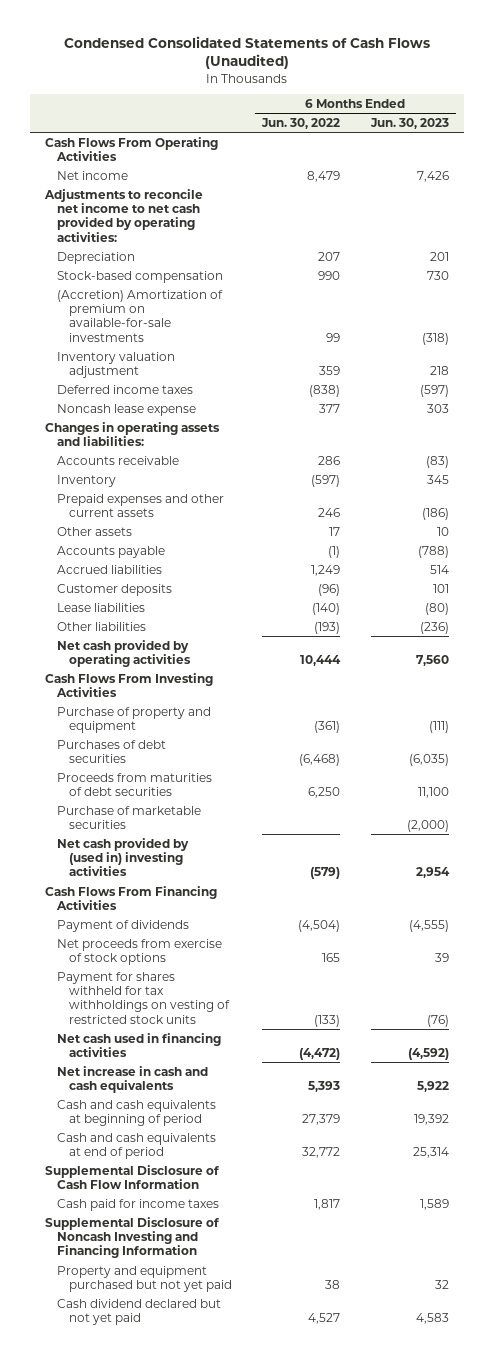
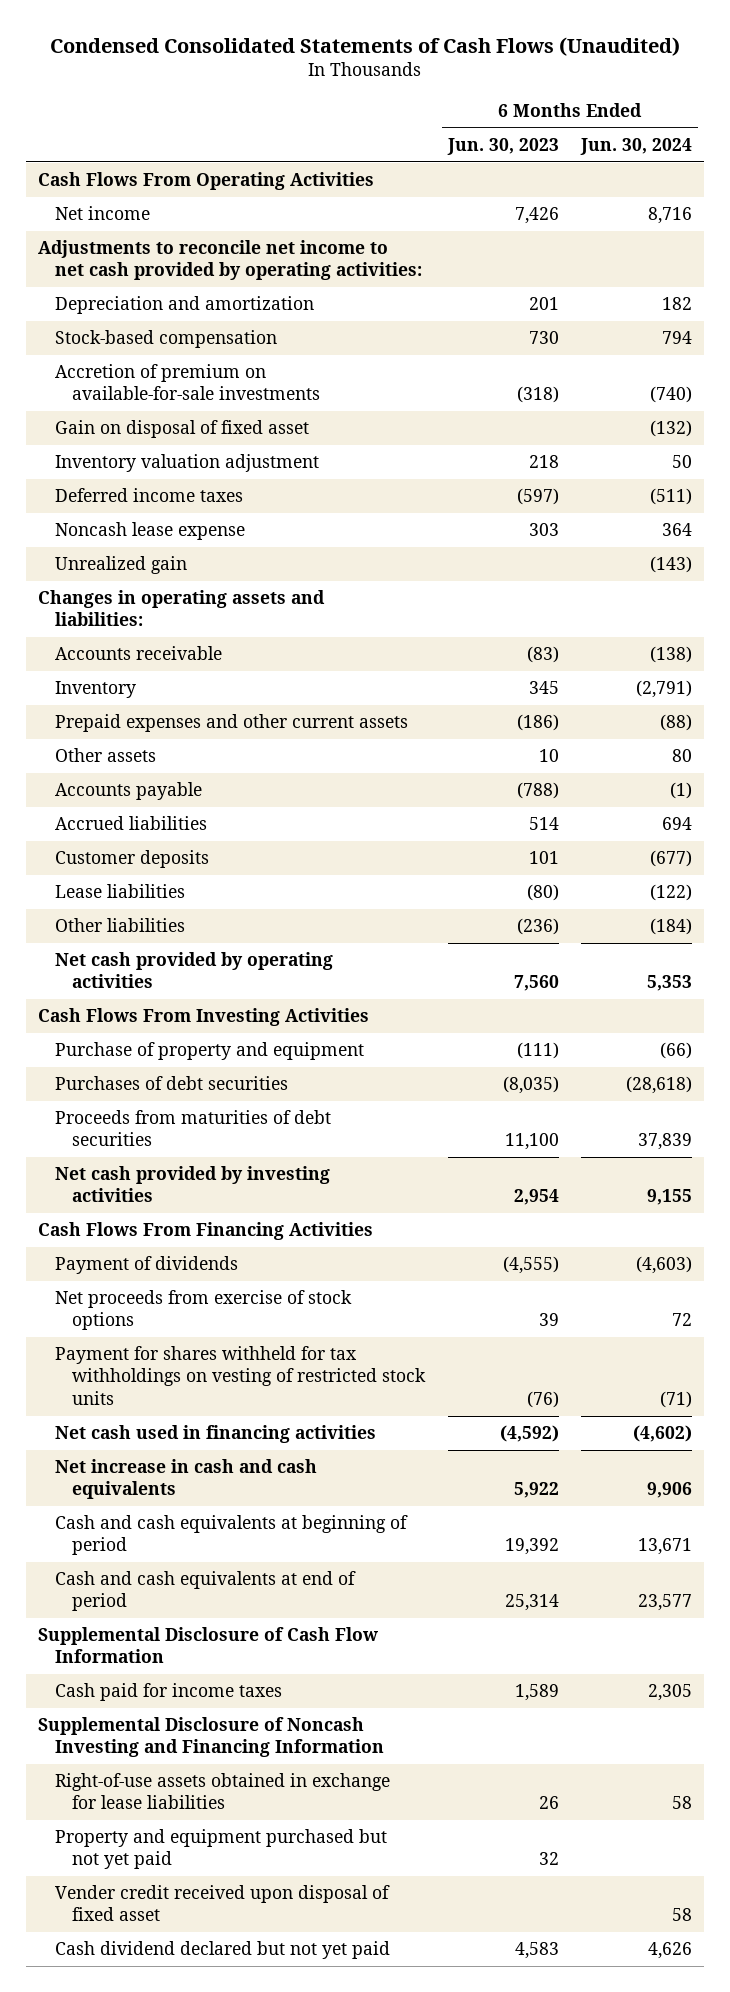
[261,117,341,129] Jun. 30, 2022 -> none
none -> [580,138,693,156] Jun. 30, 2024
[56,251,135,264] Depreciation -> none
none -> [54,296,314,315] Depreciation and amortization
[56,289,223,342] (Accretion) Amortization of premium on available-for-sale investments -> [54,364,320,401] Accretion of premium on available-for-sale investments
none -> [54,420,309,439] Gain on disposal of fixed asset
none -> [54,556,187,575] Unrealized gain
[408,753,449,766] (6,035) -> [502,1076,559,1095] (8,035)
[56,805,201,829] Purchase of marketable securities -> none
[56,837,189,877] Net cash provided by (used in) investing activities -> [54,1166,330,1203] Net cash provided by investing activities
none -> [54,1773,390,1810] Right-of-use assets obtained in exchange for lease liabilities
none -> [54,1885,390,1922] Vender credit received upon disposal of fixed asset

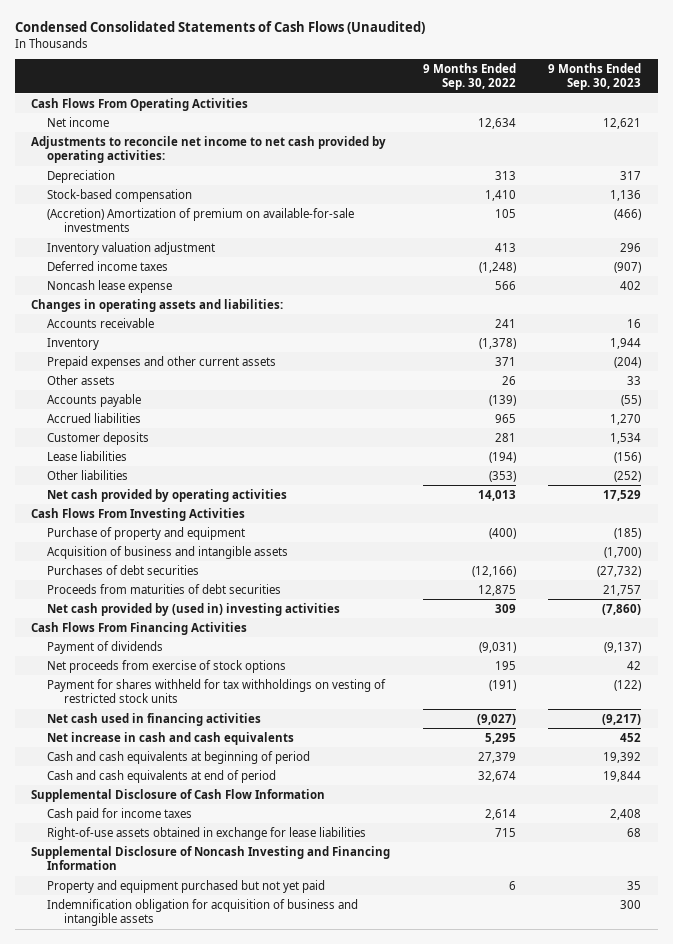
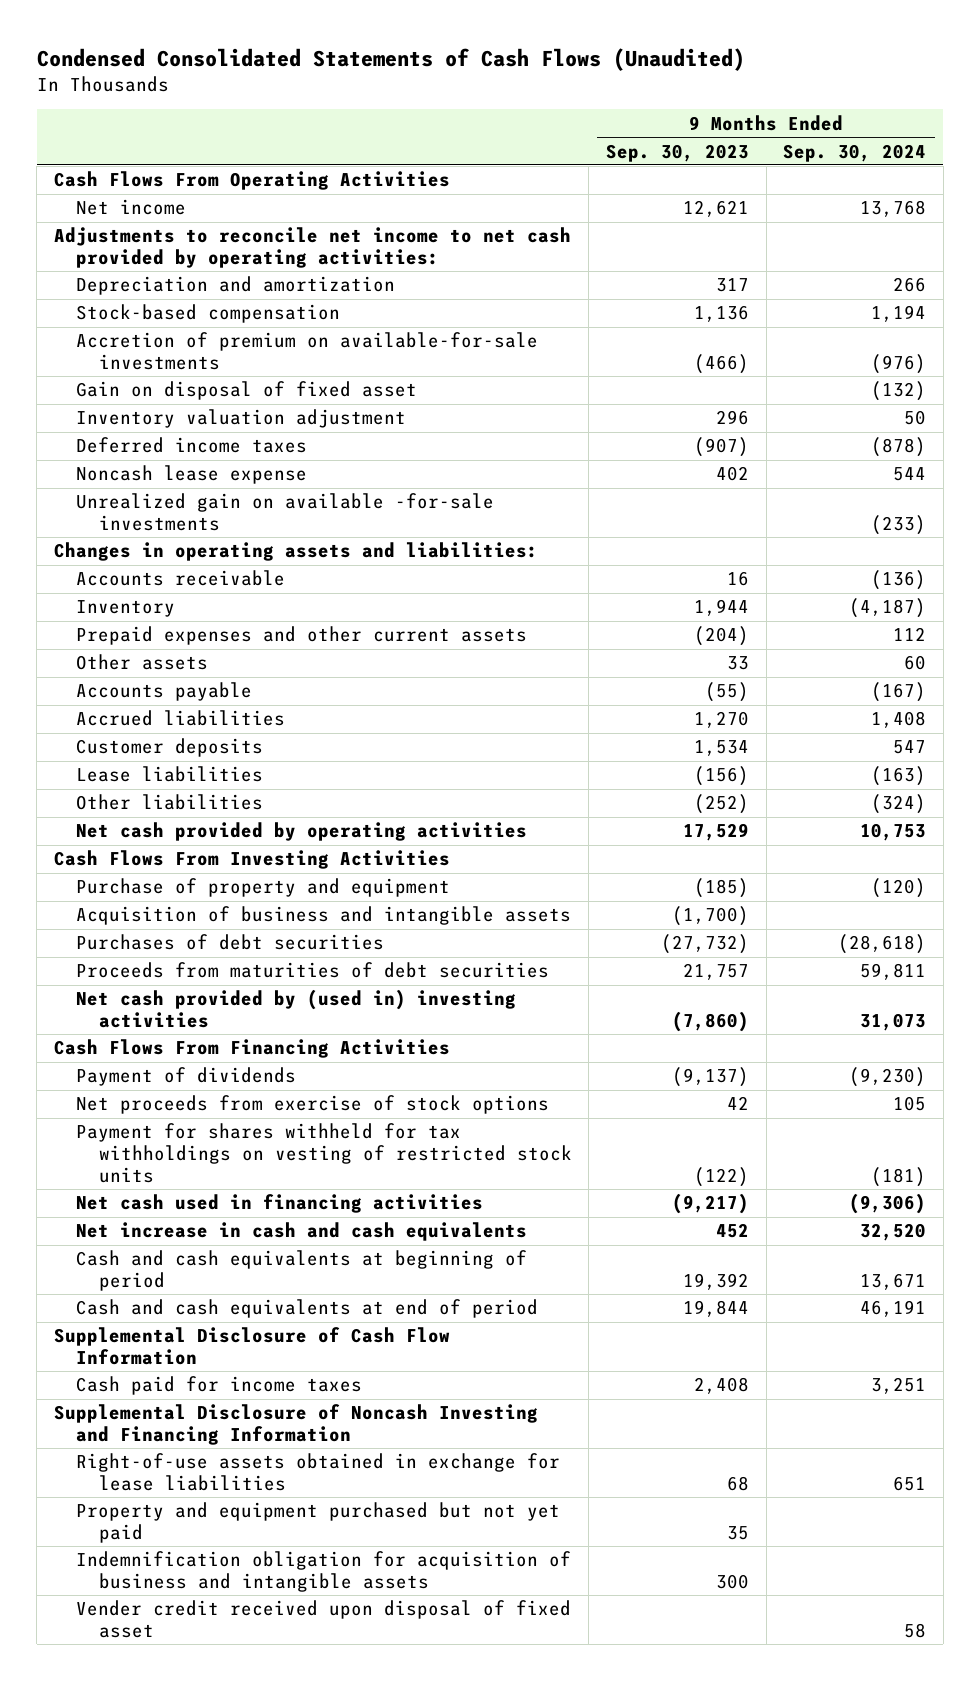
[422,62,516,91] 9 Months Ended Sep. 30, 2022 -> none
none -> [783,143,927,162] Sep. 30, 2024
[47,169,116,183] Depreciation -> [76,276,396,296] Depreciation and amortization
[47,207,355,233] (Accretion) Amortization of premium on available-for-sale investments -> [76,332,539,371] Accretion of premium on available-for-sale investments
none -> [76,381,418,401] Gain on disposal of fixed asset
none -> [76,493,495,532] Unrealized gain on available -for-sale investments
[47,826,367,840] Right-of-use assets obtained in exchange for lease liabilities -> [76,1453,561,1492] Right-of-use assets obtained in exchange for lease liabilities
none -> [76,1600,572,1639] Vender credit received upon disposal of fixed asset

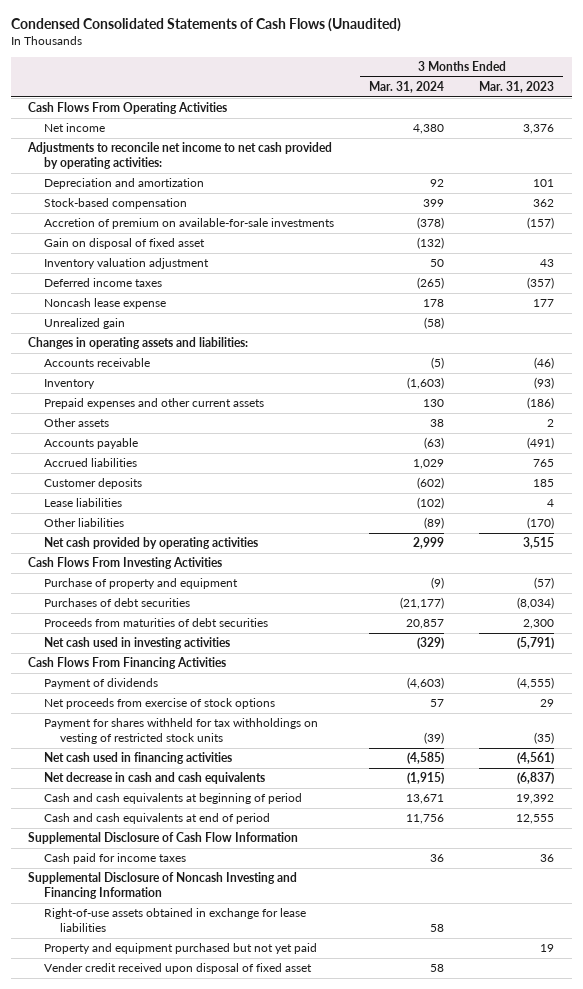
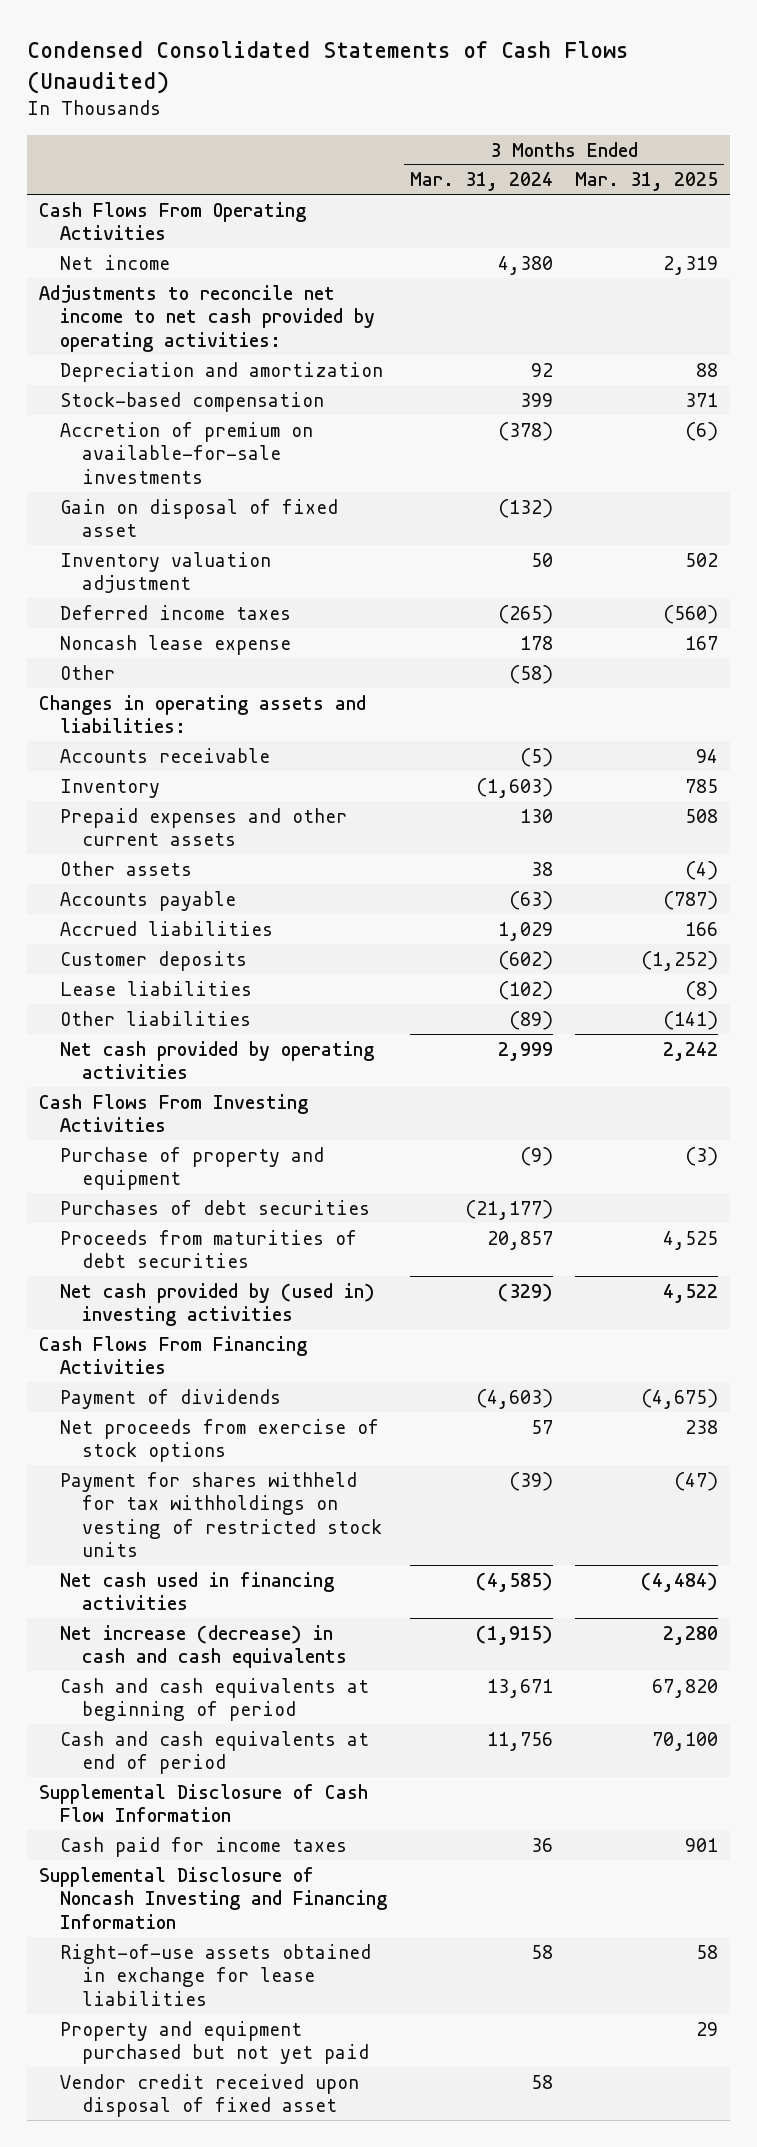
[479,80,555,93] Mar. 31, 2023 -> none
none -> [575,172,719,192] Mar. 31, 2025
[44,318,126,330] Unrealized gain -> none
none -> [60,664,116,680] Other
[44,637,231,650] Net cash used in investing activities -> [60,1282,376,1327] Net cash provided by (used in) investing activities
[44,772,266,785] Net decrease in cash and cash equivalents -> [60,1624,347,1669] Net increase (decrease) in cash and cash equivalents
[44,963,313,975] Vender credit received upon disposal of fixed asset -> [60,2073,360,2118] Vendor credit received upon disposal of fixed asset

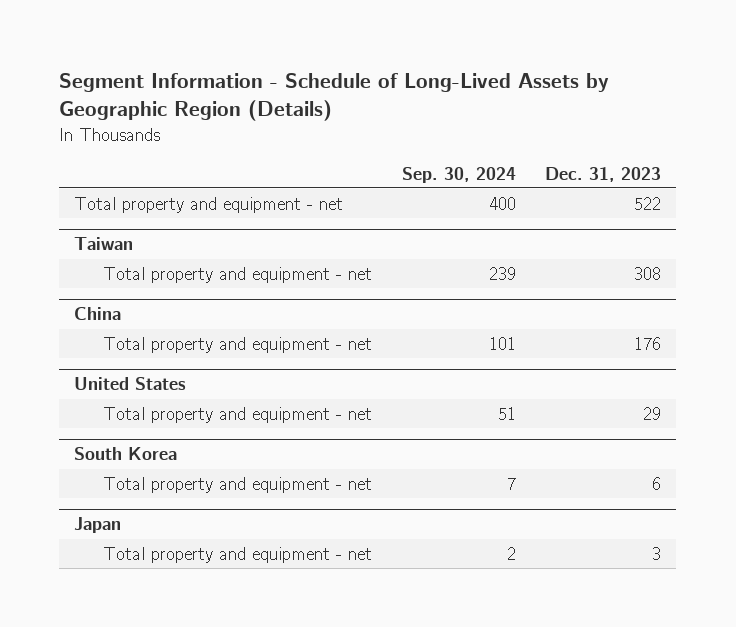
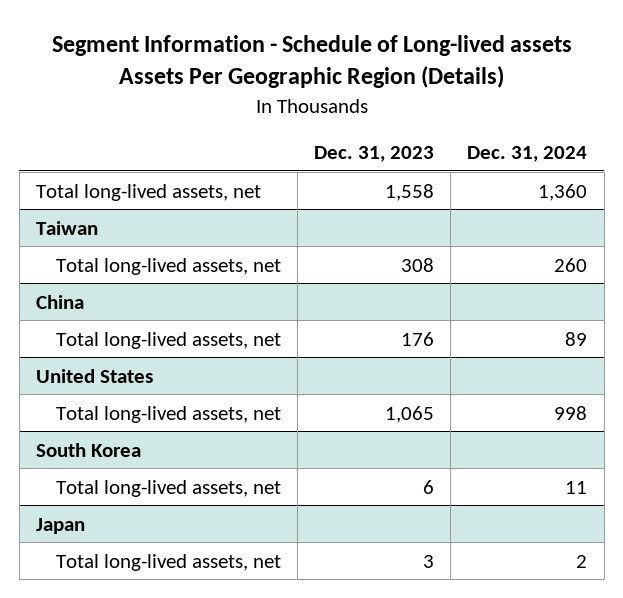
[59,72,610,122] Segment Information - Schedule of Long-Lived Assets by Geographic Region (Details) -> [51,34,572,89] Segment Information - Schedule of Long-lived assets Assets Per Geographic Region (Details)
[401,166,516,183] Sep. 30, 2024 -> none
none -> [467,146,588,163] Dec. 31, 2024
[74,196,344,213] Total property and equipment - net -> none
none -> [35,183,261,201] Total long-lived assets, net
[103,266,373,283] Total property and equipment - net -> none
none -> [55,257,281,275] Total long-lived assets, net
[103,336,373,353] Total property and equipment - net -> [55,331,281,349] Total long-lived assets, net
[103,406,373,423] Total property and equipment - net -> none
none -> [55,405,281,423] Total long-lived assets, net
[103,476,373,493] Total property and equipment - net -> none
none -> [55,479,281,497] Total long-lived assets, net
[103,546,373,563] Total property and equipment - net -> none
none -> [55,553,281,571] Total long-lived assets, net

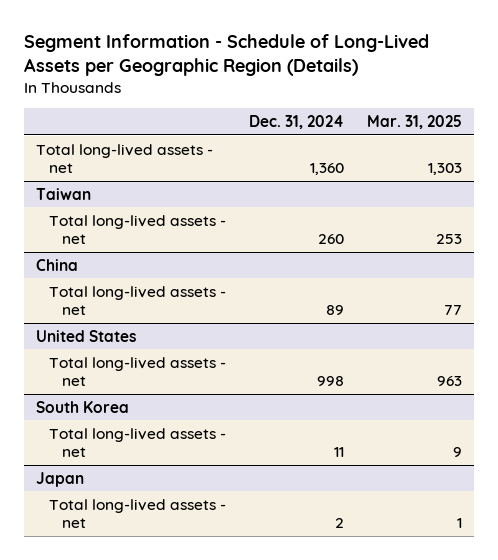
[51,34,572,89] Segment Information - Schedule of Long-lived assets Assets Per Geographic Region (Details) -> [23,33,429,76] Segment Information - Schedule of Long-Lived Assets per Geographic Region (Details)
[314,146,435,163] Dec. 31, 2023 -> none
none -> [367,114,463,129] Mar. 31, 2025
[35,183,261,201] Total long-lived assets, net -> [35,143,213,174] Total long-lived assets - net
[55,257,281,275] Total long-lived assets, net -> [48,214,226,245] Total long-lived assets - net
[55,331,281,349] Total long-lived assets, net -> [48,285,226,316] Total long-lived assets - net
[55,405,281,423] Total long-lived assets, net -> [48,356,226,387] Total long-lived assets - net
[55,479,281,497] Total long-lived assets, net -> [48,427,226,458] Total long-lived assets - net
[55,553,281,571] Total long-lived assets, net -> [48,498,226,529] Total long-lived assets - net

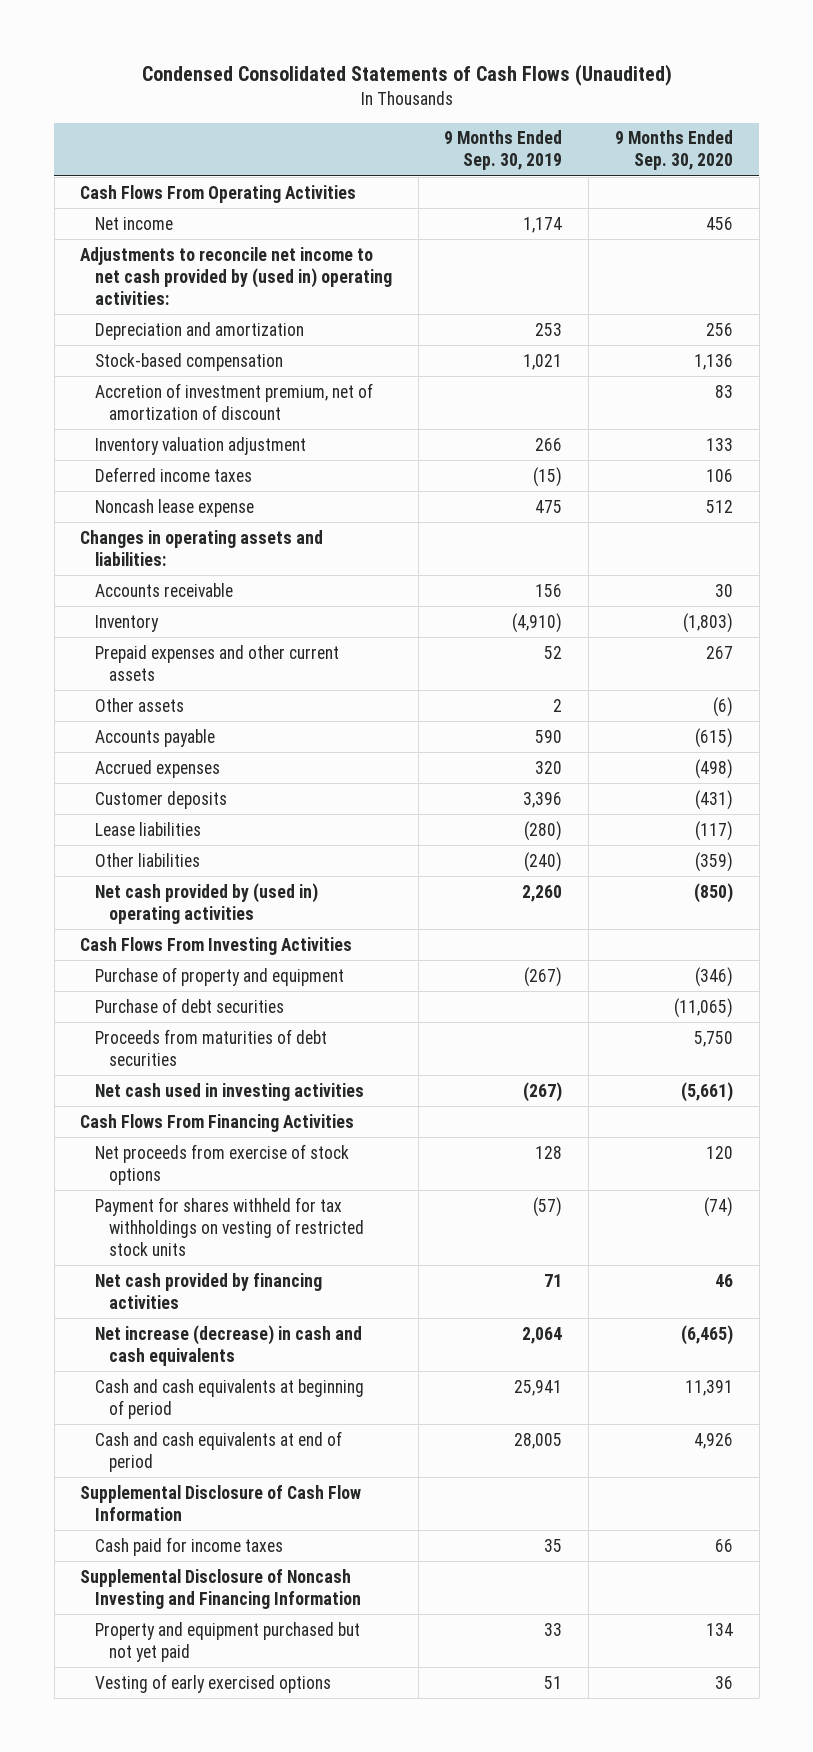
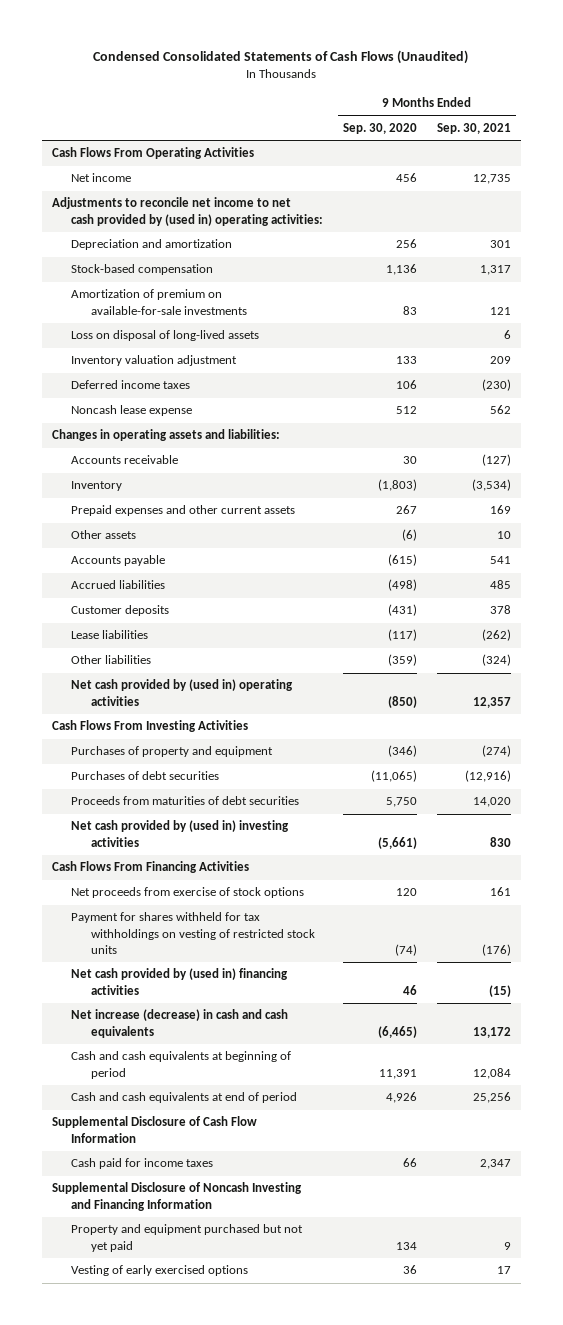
[444,130,563,171] 9 Months Ended Sep. 30, 2019 -> none
none -> [436,122,511,134] Sep. 30, 2021
[94,382,373,420] Accretion of investment premium, net of amortization of discount -> none
none -> [71,289,247,315] Amortization of premium on available-for-sale investments
none -> [71,330,260,342] Loss on disposal of long-lived assets
[94,759,220,778] Accrued expenses -> [71,580,166,590] Accrued liabilities
[94,966,344,986] Purchase of property and equipment -> [71,746,274,758] Purchases of property and equipment
[94,997,284,1013] Purchase of debt securities -> [71,771,220,781] Purchases of debt securities
[94,1082,364,1101] Net cash used in investing activities -> [71,820,290,847] Net cash provided by (used in) investing activities
[94,1272,322,1309] Net cash provided by financing activities -> [71,968,289,995] Net cash provided by (used in) financing activities

